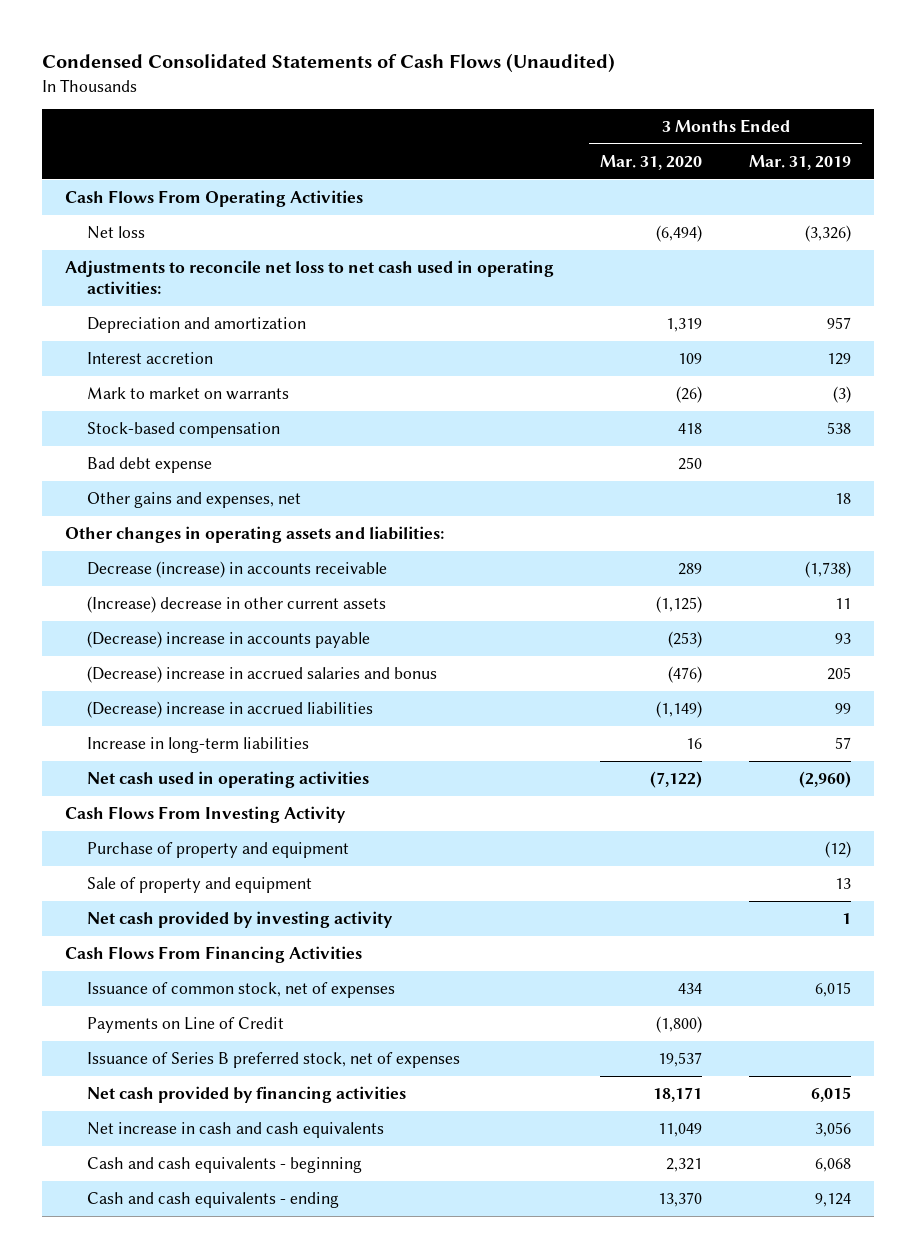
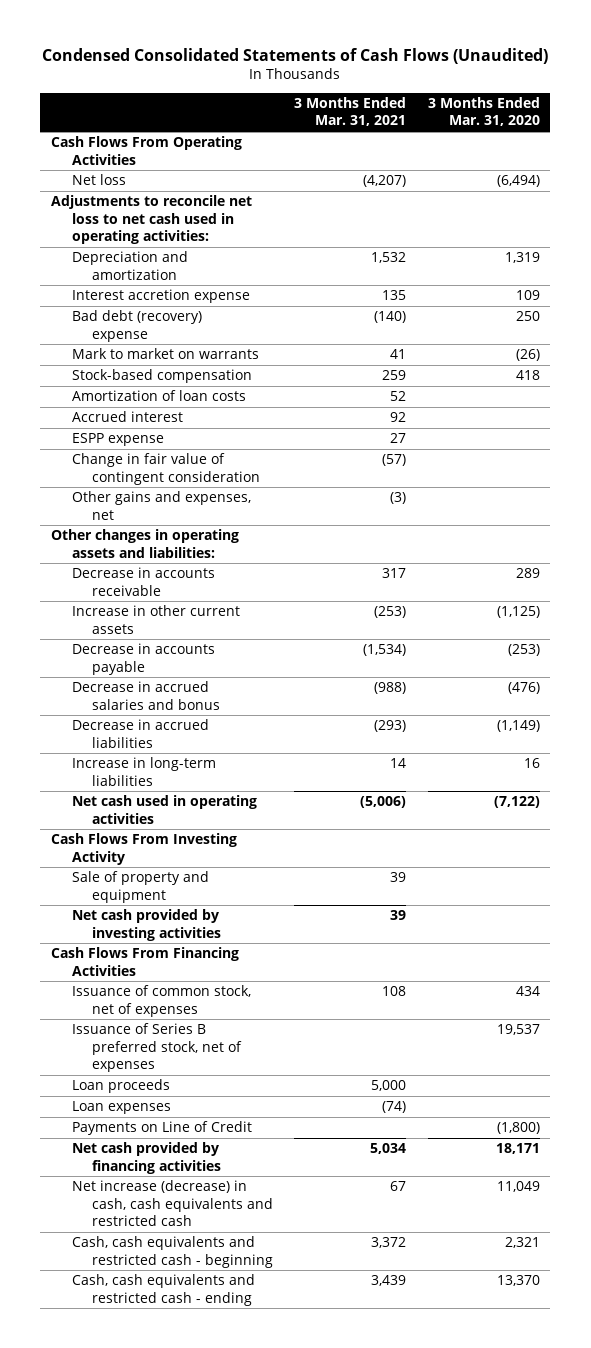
[748,155,851,171] Mar. 31, 2019 -> none
none -> [294,96,407,127] 3 Months Ended Mar. 31, 2021
[87,352,214,365] Interest accretion -> [71,289,250,304] Interest accretion expense
none -> [71,310,202,342] Bad debt (recovery) expense
[87,457,213,474] Bad debt expense -> none
none -> [71,390,246,402] Amortization of loan costs
none -> [71,411,183,423] Accrued interest
none -> [71,433,164,447] ESPP expense
none -> [71,453,261,485] Change in fair value of contingent consideration
[87,561,388,579] Decrease (increase) in accounts receivable -> [71,567,215,596] Decrease in accounts receivable
[87,596,387,614] (Increase) decrease in other current assets -> [71,605,240,634] Increase in other current assets
[87,631,371,649] (Decrease) increase in accounts payable -> [71,643,215,675] Decrease in accounts payable
[87,666,438,684] (Decrease) increase in accrued salaries and bonus -> [71,681,221,710] Decrease in accrued salaries and bonus
[87,701,374,719] (Decrease) increase in accrued liabilities -> [71,719,209,748] Decrease in accrued liabilities
[87,842,350,859] Purchase of property and equipment -> none
[87,911,394,929] Net cash provided by investing activity -> [71,909,222,941] Net cash provided by investing activities
none -> [71,1079,170,1094] Loan proceeds
none -> [71,1101,171,1115] Loan expenses
[87,1017,285,1034] Payments on Line of Credit -> [71,1121,252,1136] Payments on Line of Credit
[87,1122,385,1139] Net increase in cash and cash equivalents -> [71,1180,274,1226] Net increase (decrease) in cash, cash equivalents and restricted cash
[87,1157,363,1174] Cash and cash equivalents - beginning -> [71,1236,274,1268] Cash, cash equivalents and restricted cash - beginning
[87,1192,340,1209] Cash and cash equivalents - ending -> [71,1274,255,1306] Cash, cash equivalents and restricted cash - ending

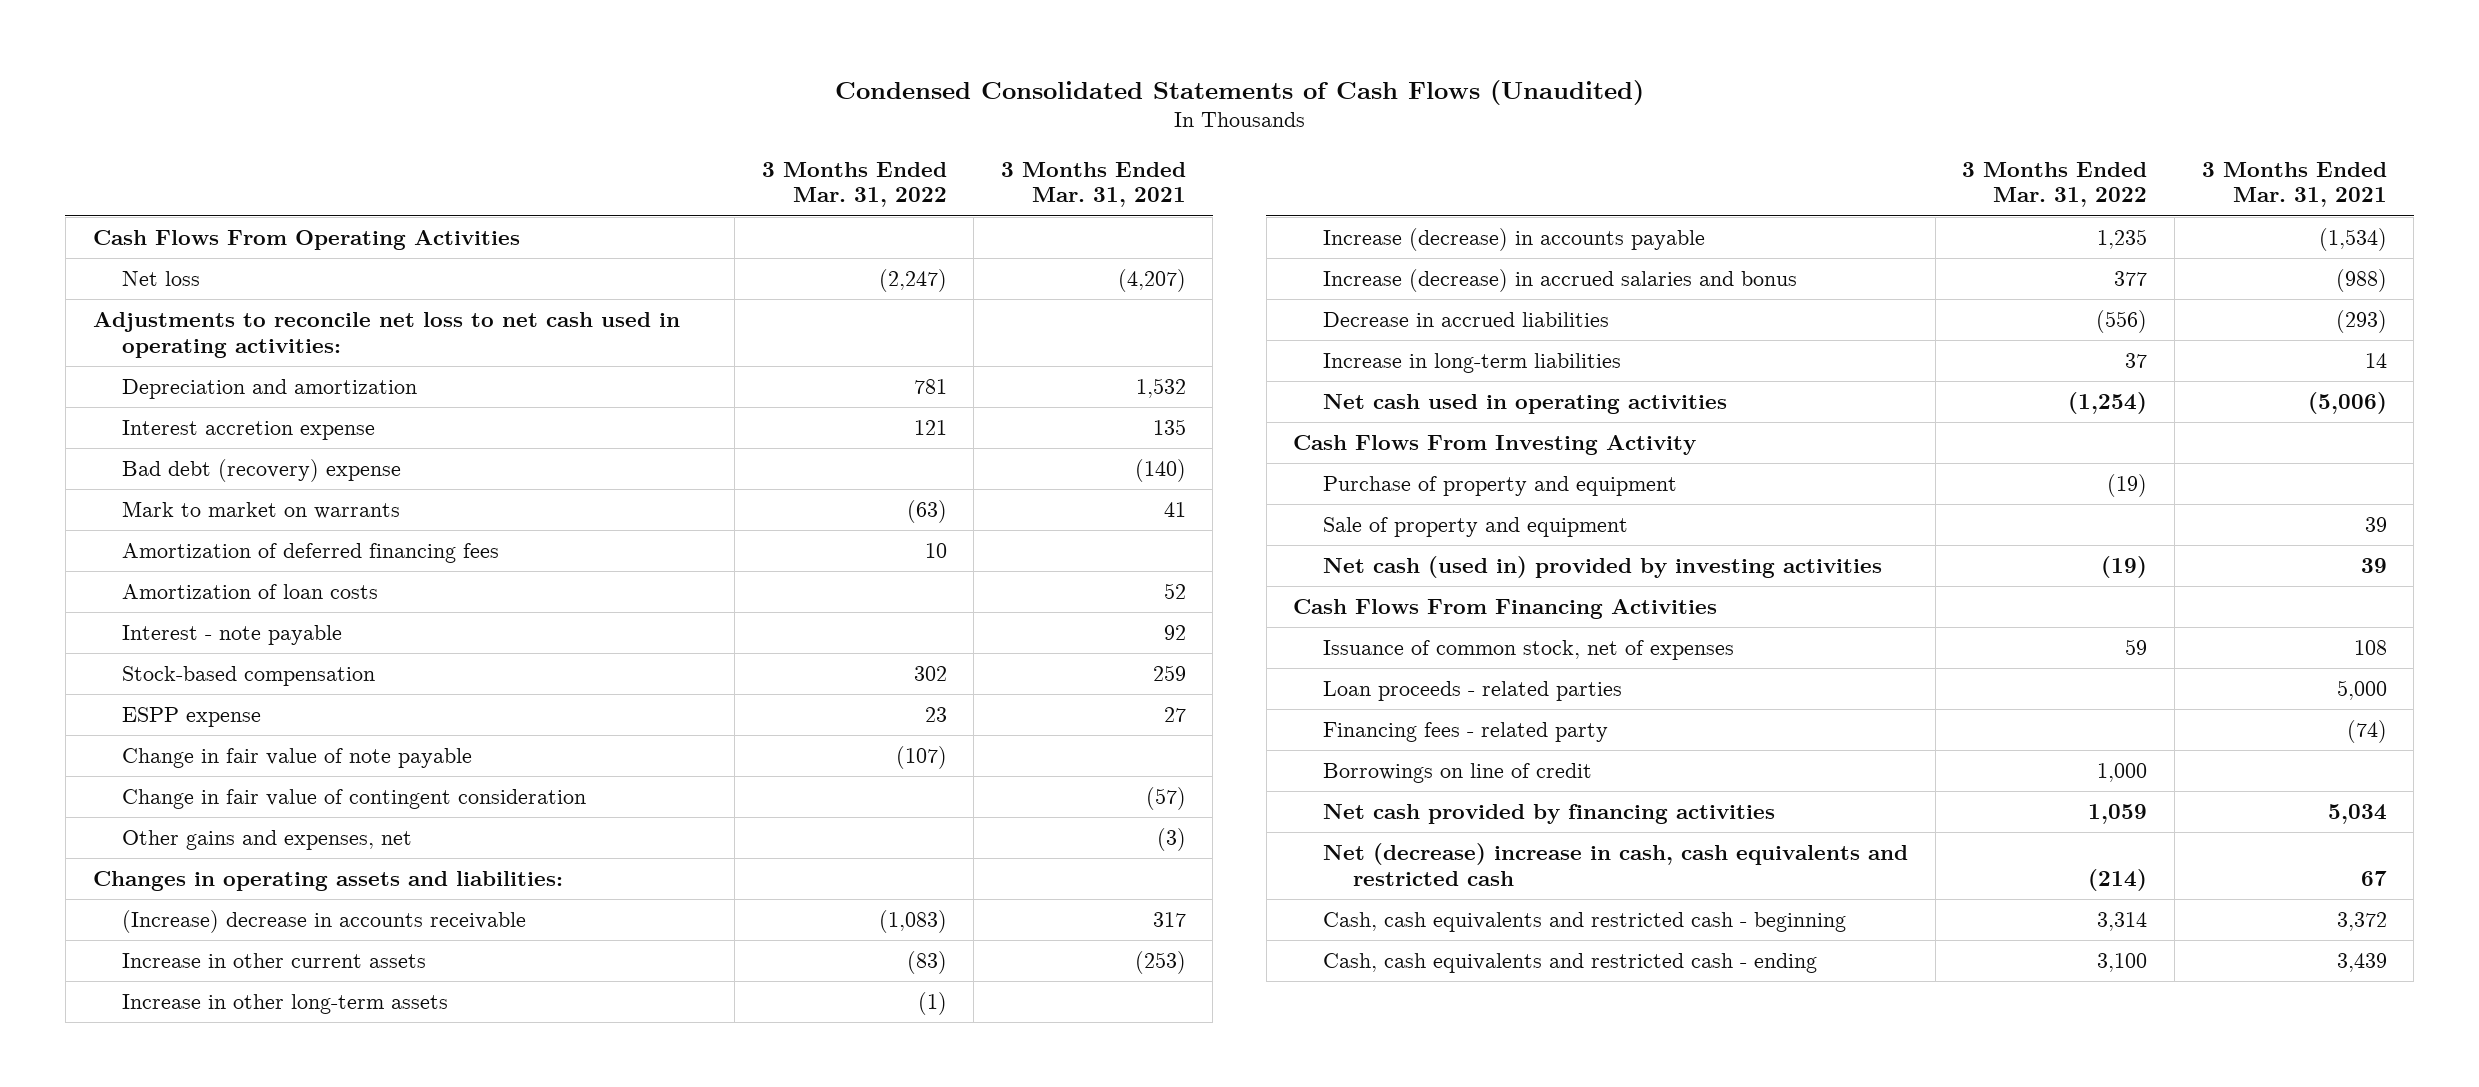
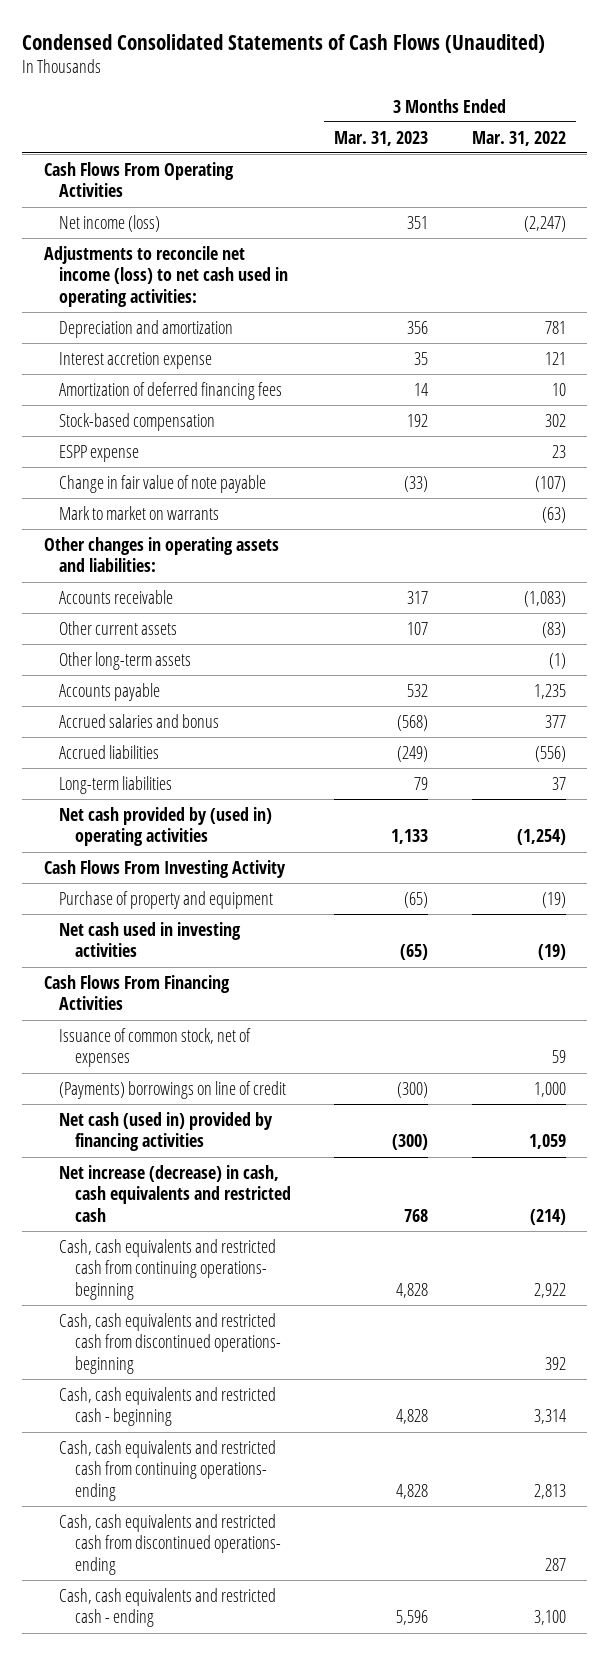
[1000,161,1186,208] 3 Months Ended Mar. 31, 2021 -> none
none -> [334,130,429,146] Mar. 31, 2023
[122,270,201,286] Net loss -> [59,214,161,232] Net income (loss)
[92,311,680,358] Adjustments to reconcile net loss to net cash used in operating activities: -> [43,245,289,308] Adjustments to reconcile net income (loss) to net cash used in operating activities:
[122,458,402,482] Bad debt (recovery) expense -> none
[122,583,379,599] Amortization of loan costs -> none
[122,624,343,645] Interest - note payable -> none
[122,788,587,809] Change in fair value of contingent consideration -> none
[122,829,413,850] Other gains and expenses, net -> none
[122,500,401,519] Mark to market on warrants -> [59,505,220,520] Mark to market on warrants
[92,870,563,891] Changes in operating assets and liabilities: -> [43,536,279,573] Other changes in operating assets and liabilities:
[122,909,527,933] (Increase) decrease in accounts receivable -> [59,589,174,604] Accounts receivable
[122,952,427,968] Increase in other current assets -> [59,620,178,635] Other current assets
[122,993,449,1014] Increase in other long-term assets -> [59,651,192,670] Other long-term assets
[1323,227,1706,251] Increase (decrease) in accounts payable -> [59,682,161,701] Accounts payable
[1323,268,1798,292] Increase (decrease) in accrued salaries and bonus -> [59,713,220,728] Accrued salaries and bonus
[1323,311,1610,327] Decrease in accrued liabilities -> [59,744,160,759] Accrued liabilities
[1323,352,1622,373] Increase in long-term liabilities -> [59,775,173,794] Long-term liabilities
[1323,393,1728,414] Net cash used in operating activities -> [59,806,273,847] Net cash provided by (used in) operating activities
[1323,516,1629,537] Sale of property and equipment -> none
[1323,555,1883,578] Net cash (used in) provided by investing activities -> [59,921,242,958] Net cash used in investing activities
[1323,680,1623,701] Loan proceeds - related parties -> none
[1323,721,1609,742] Financing fees - related party -> none
[1323,762,1593,783] Borrowings on line of credit -> [59,1080,287,1099] (Payments) borrowings on line of credit
[1323,803,1776,824] Net cash provided by financing activities -> [59,1111,274,1152] Net cash (used in) provided by financing activities
[1323,842,1909,886] Net (decrease) increase in cash, cash equivalents and restricted cash -> [59,1164,292,1223] Net increase (decrease) in cash, cash equivalents and restricted cash
none -> [59,1238,277,1301] Cash, cash equivalents and restricted cash from continuing operations- beginning
none -> [59,1312,282,1375] Cash, cash equivalents and restricted cash from discontinued operations- beginning
none -> [59,1439,277,1502] Cash, cash equivalents and restricted cash from continuing operations- ending
none -> [59,1513,282,1576] Cash, cash equivalents and restricted cash from discontinued operations- ending

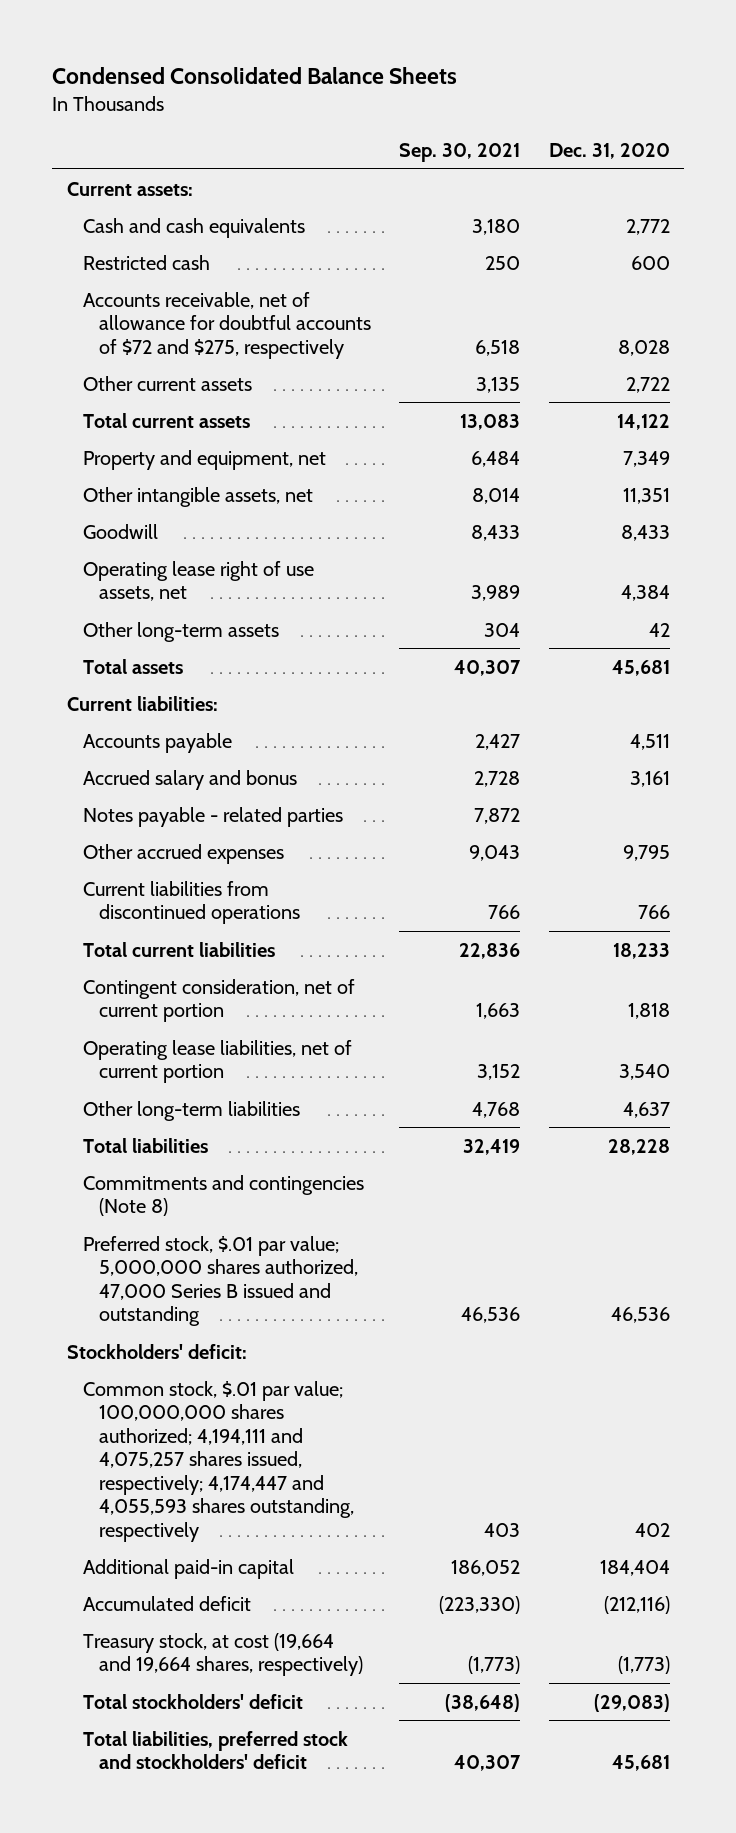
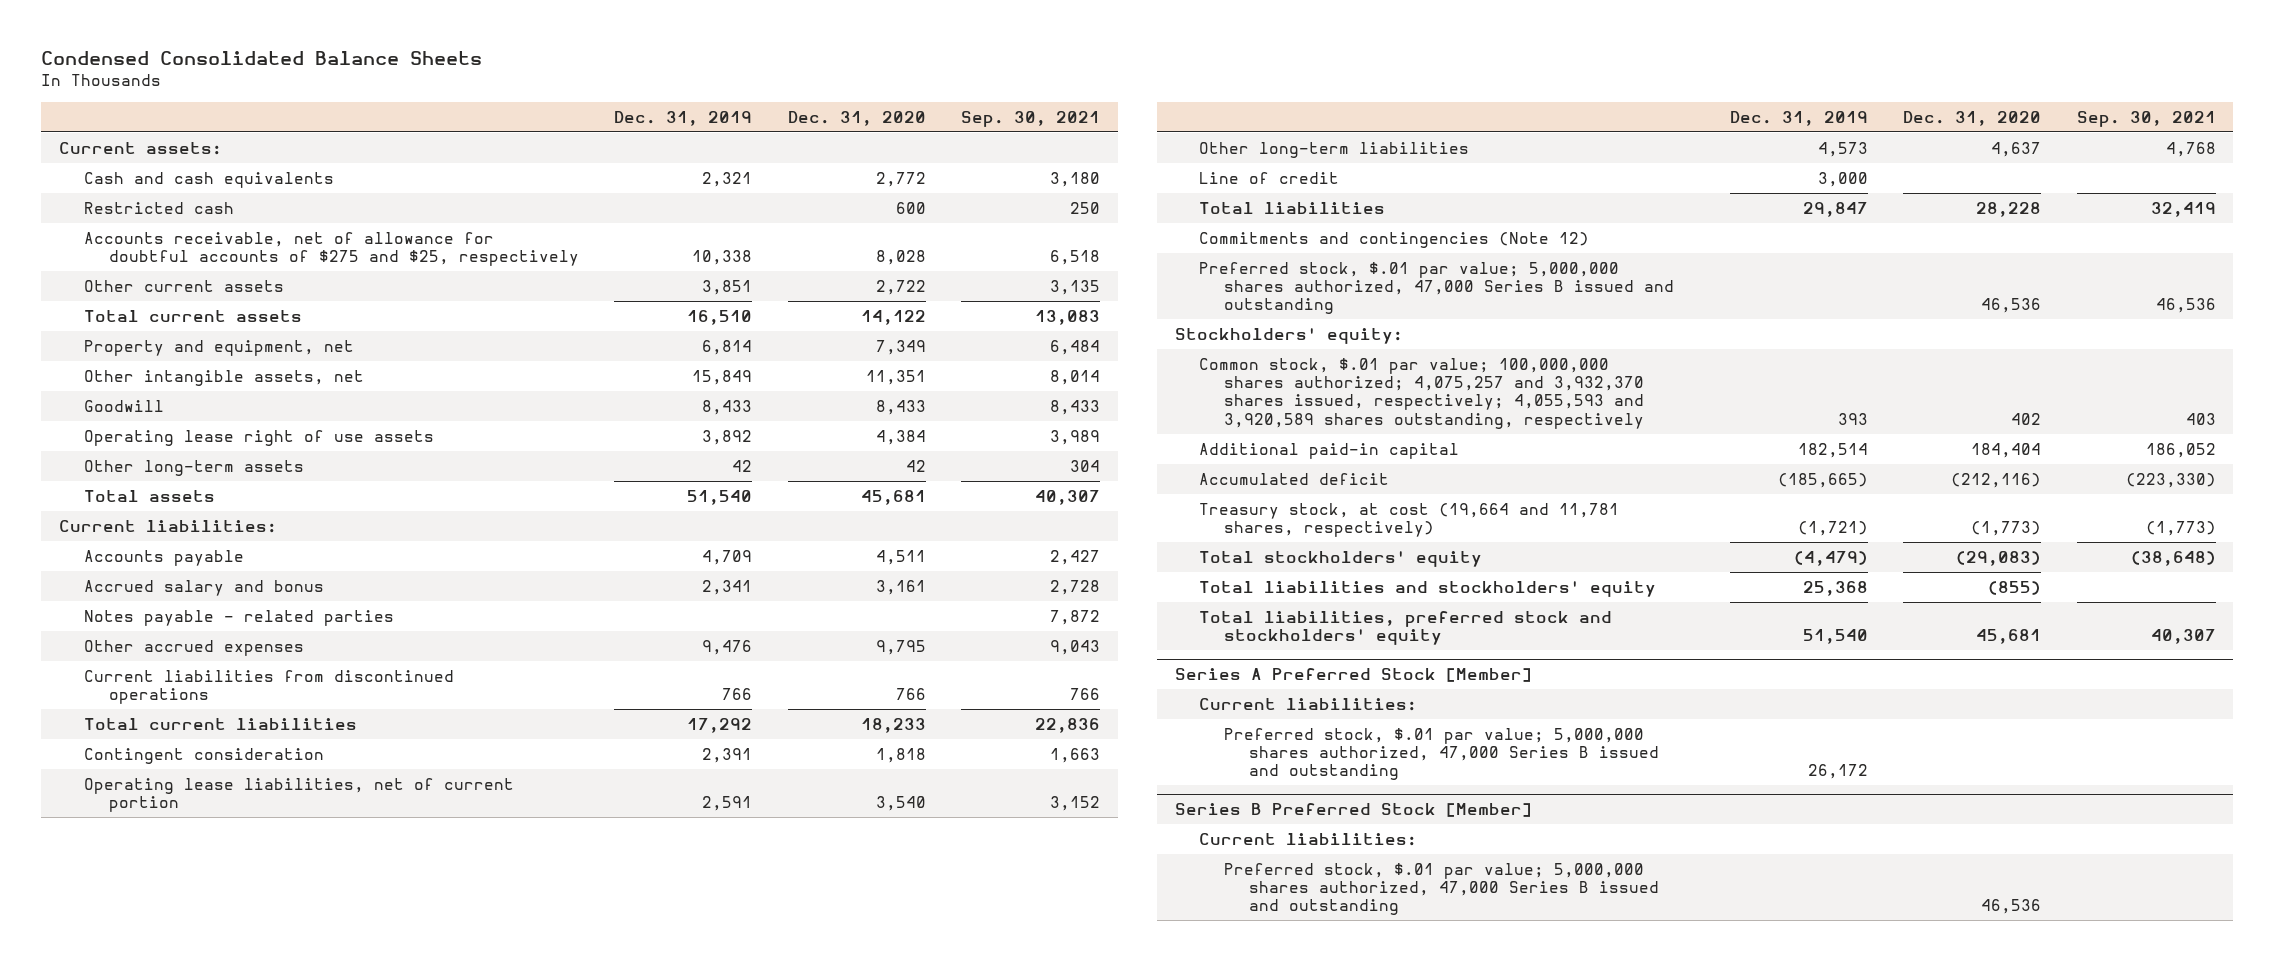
none -> [614,110,753,126] Dec. 31, 2019
[82,291,371,359] Accounts receivable, net of allowance for doubtful accounts of $72 and $275, respectively -> [83,231,579,267] Accounts receivable, net of allowance for doubtful accounts of $275 and $25, respectively
[82,560,314,602] Operating lease right of use assets, net -> [83,429,434,446] Operating lease right of use assets
[82,978,355,1023] Contingent consideration, net of current portion -> [83,747,324,764] Contingent consideration
none -> [1199,171,1340,184] Line of credit
[82,1174,364,1217] Commitments and contingencies (Note 8) -> [1199,231,1590,248] Commitments and contingencies (Note 12)
[66,1343,247,1359] Stockholders' deficit: -> [1174,327,1403,344] Stockholders' equity:
[82,1380,354,1542] Common stock, $.01 par value; 100,000,000 shares authorized; 4,194,111 and 4,075,257 shares issued, respectively; 4,174,447 and 4,055,593 shares outstanding, respectively -> [1199,357,1645,429] Common stock, $.01 par value; 100,000,000 shares authorized; 4,075,257 and 3,932,370 shares issued, respectively; 4,055,593 and 3,920,589 shares outstanding, respectively
[82,1632,363,1677] Treasury stock, at cost (19,664 and 19,664 shares, respectively) -> [1199,502,1620,538] Treasury stock, at cost (19,664 and 11,781 shares, respectively)
[82,1693,303,1709] Total stockholders' deficit -> [1199,550,1483,567] Total stockholders' equity
none -> [1199,580,1657,597] Total liabilities and stockholders' equity
[82,1730,348,1770] Total liabilities, preferred stock and stockholders' deficit -> [1199,610,1613,646] Total liabilities, preferred stock and stockholders' equity
none -> [1174,667,1532,682] Series A Preferred Stock [Member]
none -> [1199,697,1418,711] Current liabilities:
none -> [1224,727,1660,781] Preferred stock, $.01 par value; 5,000,000 shares authorized, 47,000 Series B issued and outstanding
none -> [1174,802,1532,817] Series B Preferred Stock [Member]
none -> [1199,832,1418,846] Current liabilities:
none -> [1224,862,1660,916] Preferred stock, $.01 par value; 5,000,000 shares authorized, 47,000 Series B issued and outstanding

